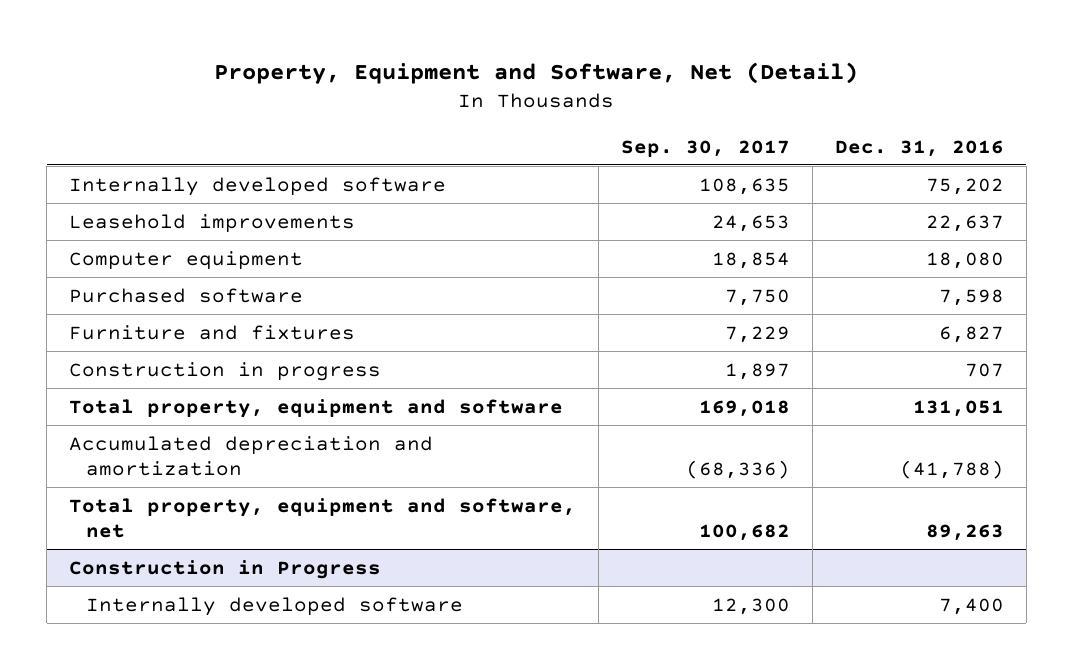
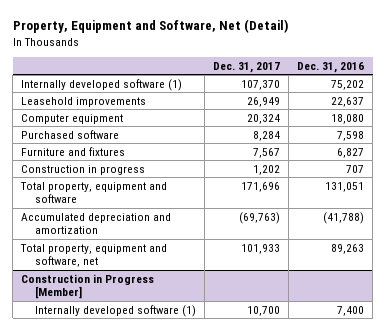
[620,139,790,157] Sep. 30, 2017 -> none
none -> [213,61,281,73] Dec. 31, 2017
[69,176,447,196] Internally developed software -> [21,78,183,91] Internally developed software (1)
[69,559,382,579] Construction in Progress -> [21,273,155,300] Construction in Progress [Member]
[85,596,463,616] Internally developed software -> [35,304,197,317] Internally developed software (1)

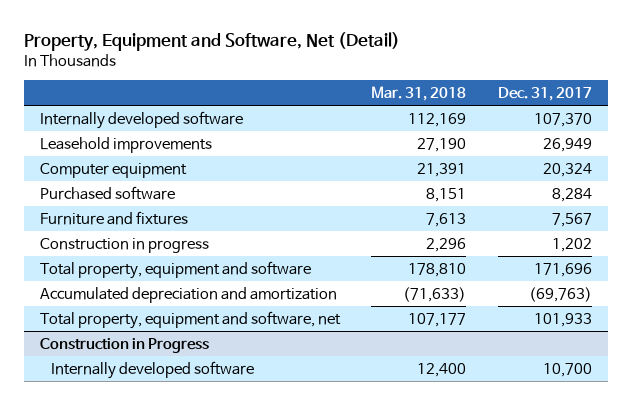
[297,61,365,73] Dec. 31, 2016 -> none
none -> [371,86,467,102] Mar. 31, 2018
[21,78,183,91] Internally developed software (1) -> [39,110,243,129] Internally developed software
[21,273,155,300] Construction in Progress [Member] -> [39,337,209,353] Construction in Progress
[35,304,197,317] Internally developed software (1) -> [51,360,255,379] Internally developed software

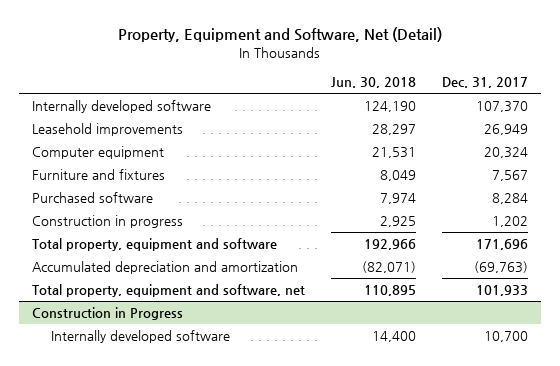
[371,86,467,102] Mar. 31, 2018 -> none
none -> [331,77,417,89] Jun. 30, 2018
[39,185,175,200] Purchased software -> [31,192,153,204] Purchased software

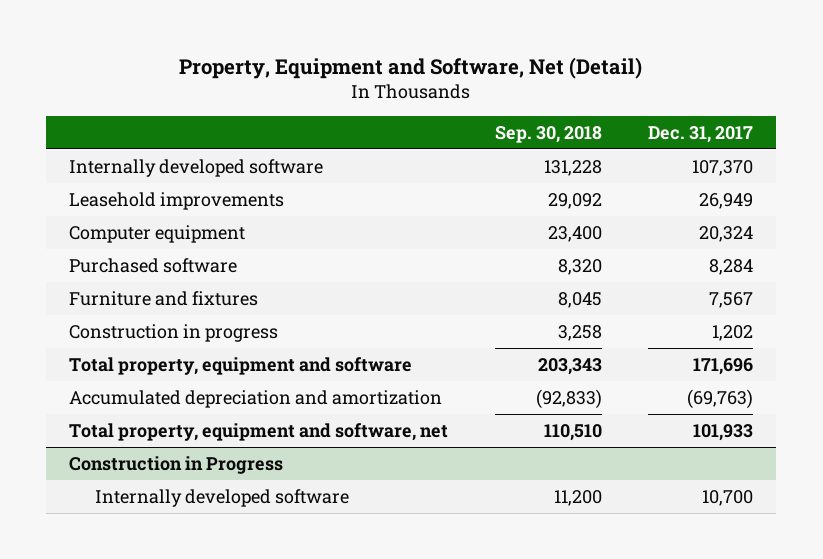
[331,77,417,89] Jun. 30, 2018 -> none
none -> [494,125,602,143] Sep. 30, 2018
[31,169,165,181] Furniture and fixtures -> [69,290,259,306] Furniture and fixtures

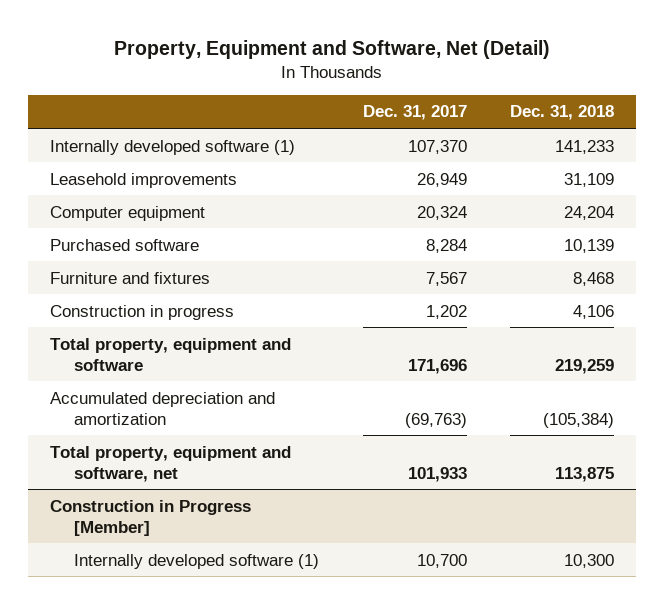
[494,125,602,143] Sep. 30, 2018 -> none
none -> [510,105,615,121] Dec. 31, 2018
[69,158,324,177] Internally developed software -> [50,139,296,155] Internally developed software (1)
[69,455,284,474] Construction in Progress -> [50,499,252,536] Construction in Progress [Member]
[95,488,350,507] Internally developed software -> [74,553,320,569] Internally developed software (1)

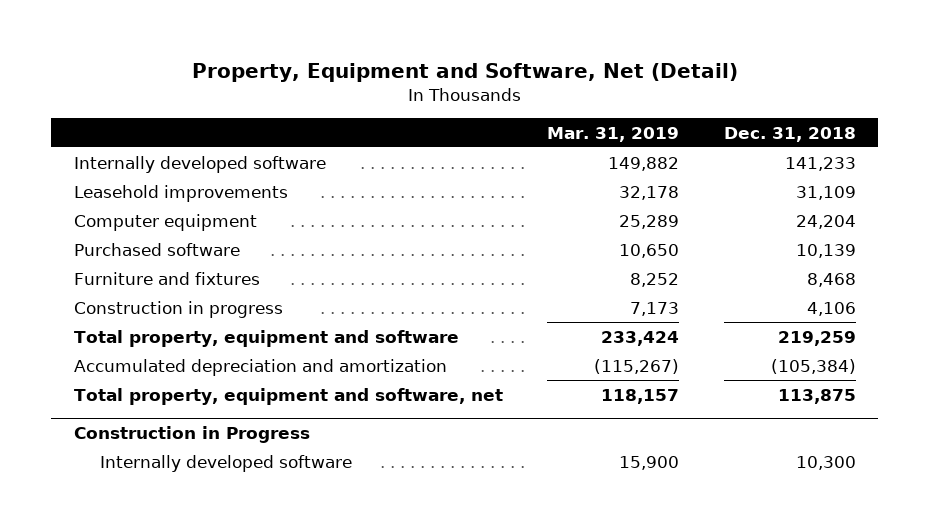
[362,105,467,121] Dec. 31, 2017 -> none
none -> [547,126,680,142] Mar. 31, 2019
[50,139,296,155] Internally developed software (1) -> [73,155,326,173] Internally developed software
[50,499,252,536] Construction in Progress [Member] -> [73,426,310,444] Construction in Progress
[74,553,320,569] Internally developed software (1) -> [100,454,353,472] Internally developed software

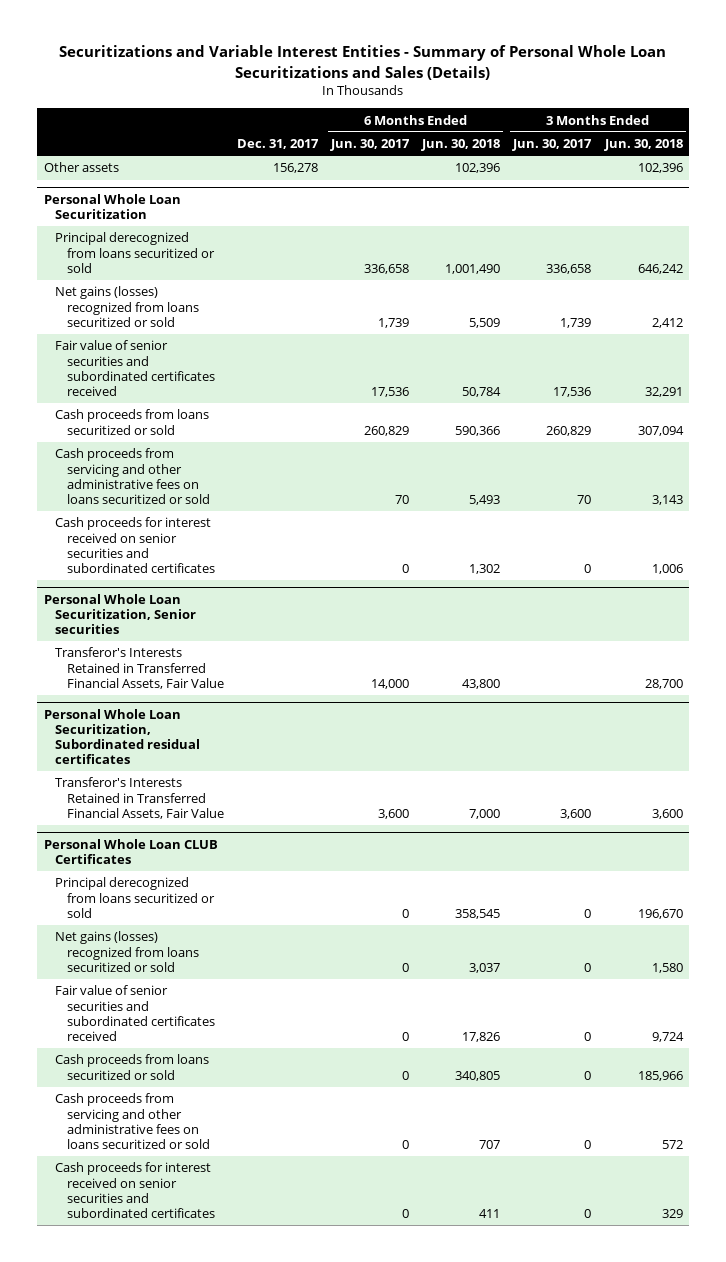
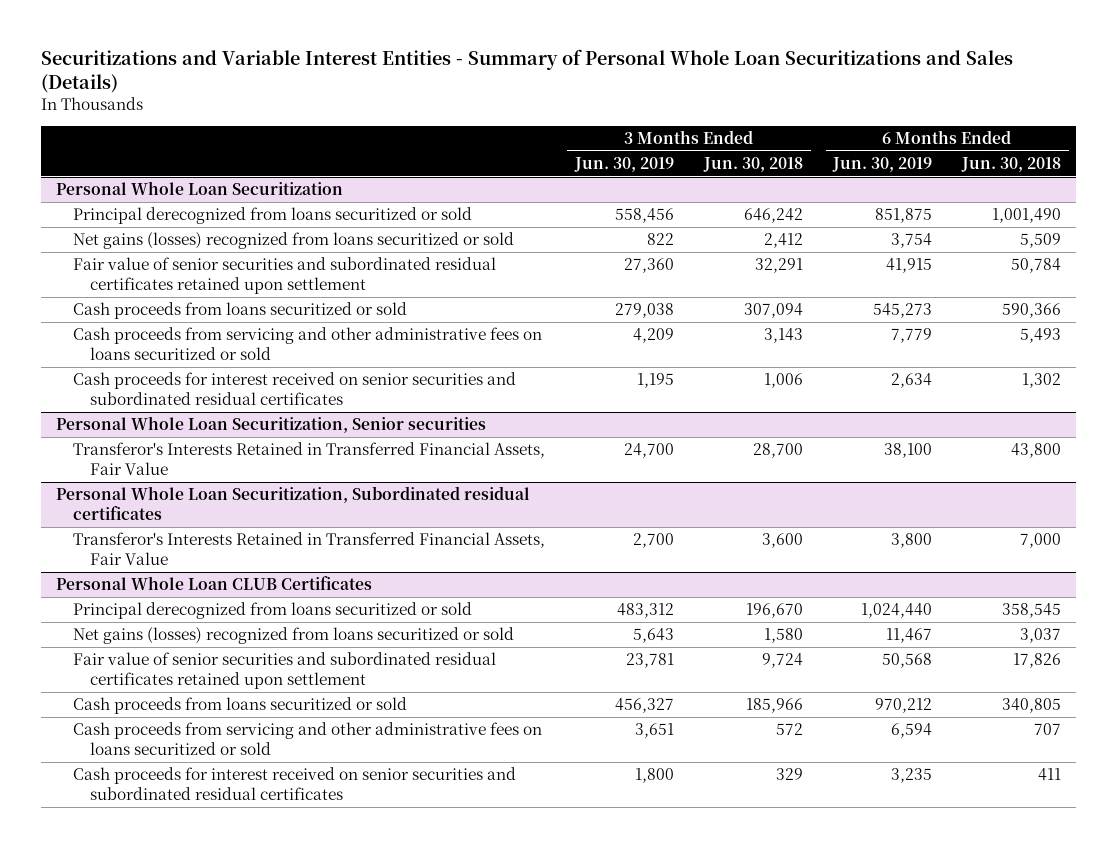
[236,139,319,150] Dec. 31, 2017 -> none
[330,139,411,152] Jun. 30, 2017 -> none
[512,139,593,152] Jun. 30, 2017 -> none
none -> [573,157,674,173] Jun. 30, 2019
none -> [832,157,933,173] Jun. 30, 2019
[43,162,119,173] Other assets -> none
[55,340,215,396] Fair value of senior securities and subordinated certificates received -> [72,257,496,294] Fair value of senior securities and subordinated residual certificates retained upon settlement
[55,517,215,573] Cash proceeds for interest received on senior securities and subordinated certificates -> [72,372,516,405] Cash proceeds for interest received on senior securities and subordinated residual certificates
[55,985,215,1041] Fair value of senior securities and subordinated certificates received -> [72,652,496,689] Fair value of senior securities and subordinated residual certificates retained upon settlement
[55,1162,215,1218] Cash proceeds for interest received on senior securities and subordinated certificates -> [72,767,516,800] Cash proceeds for interest received on senior securities and subordinated residual certificates

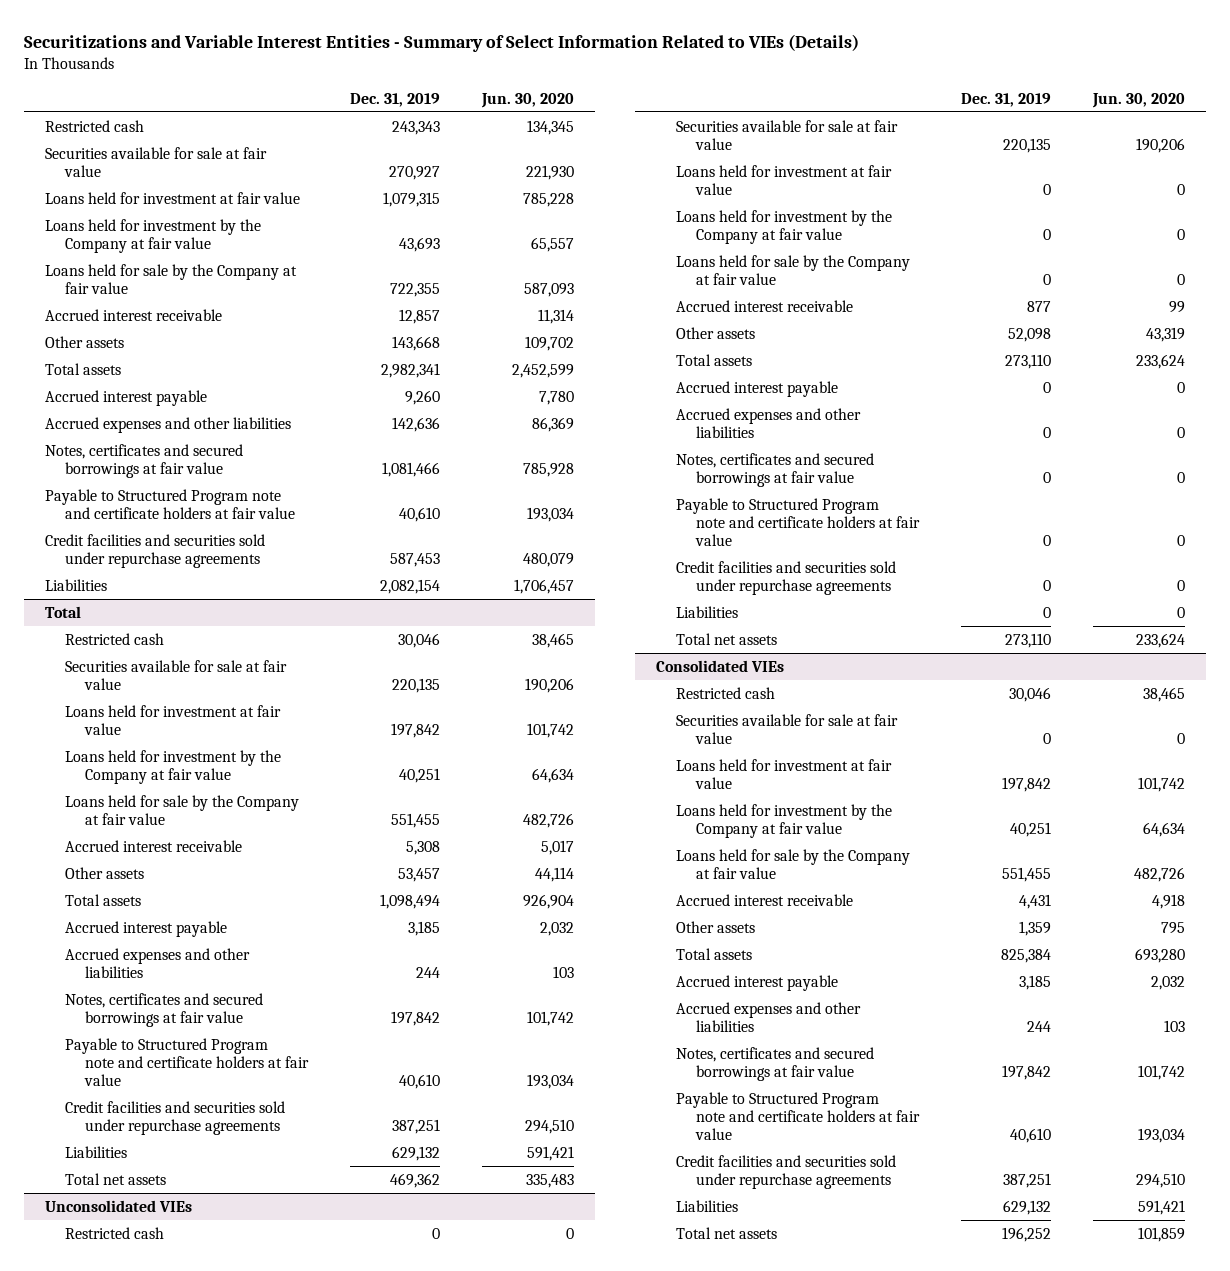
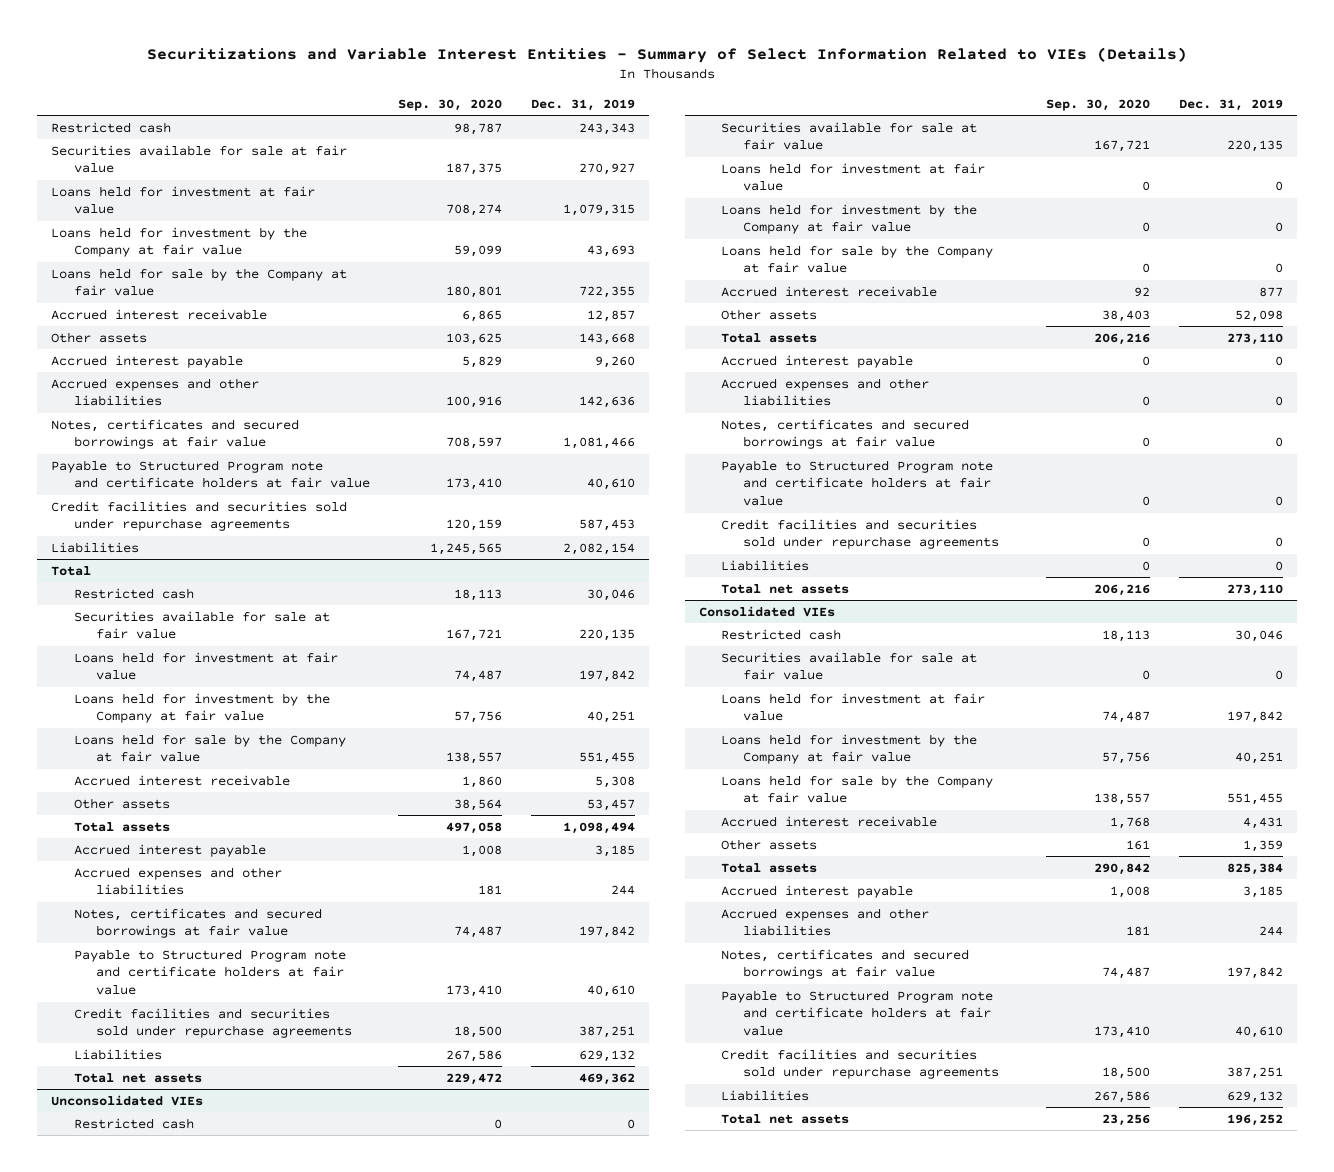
[481,92,575,108] Jun. 30, 2020 -> none
none -> [398,99,503,112] Sep. 30, 2020
[44,362,121,375] Total assets -> none

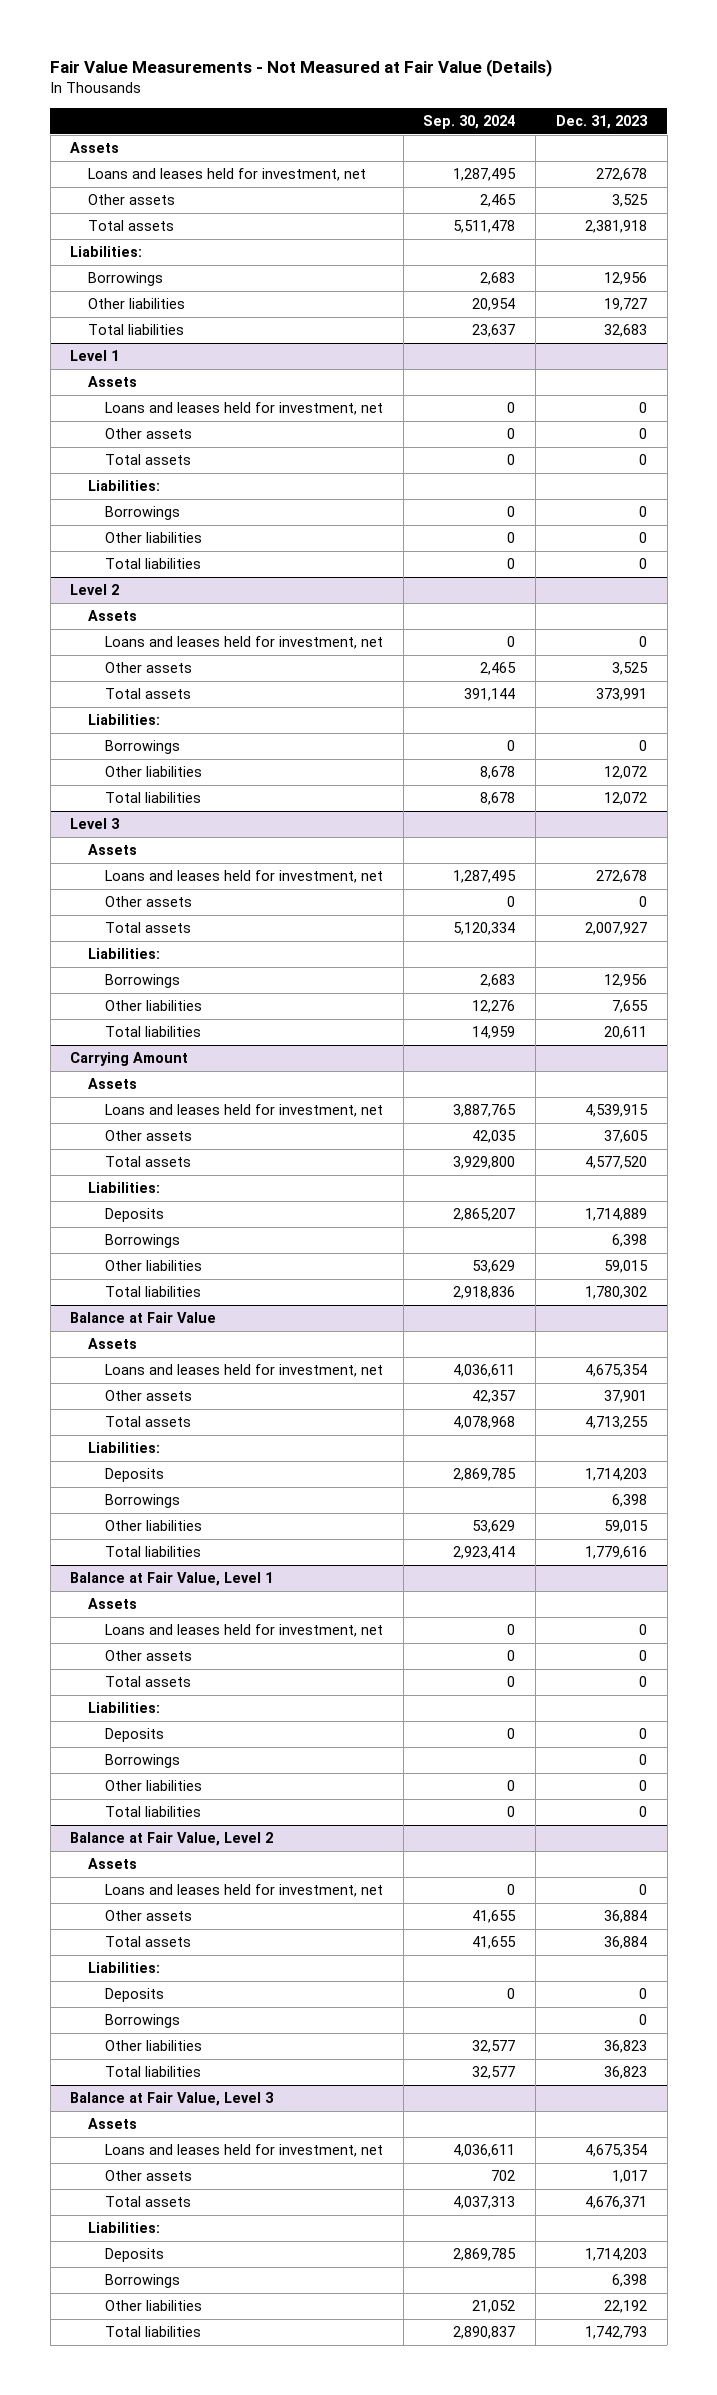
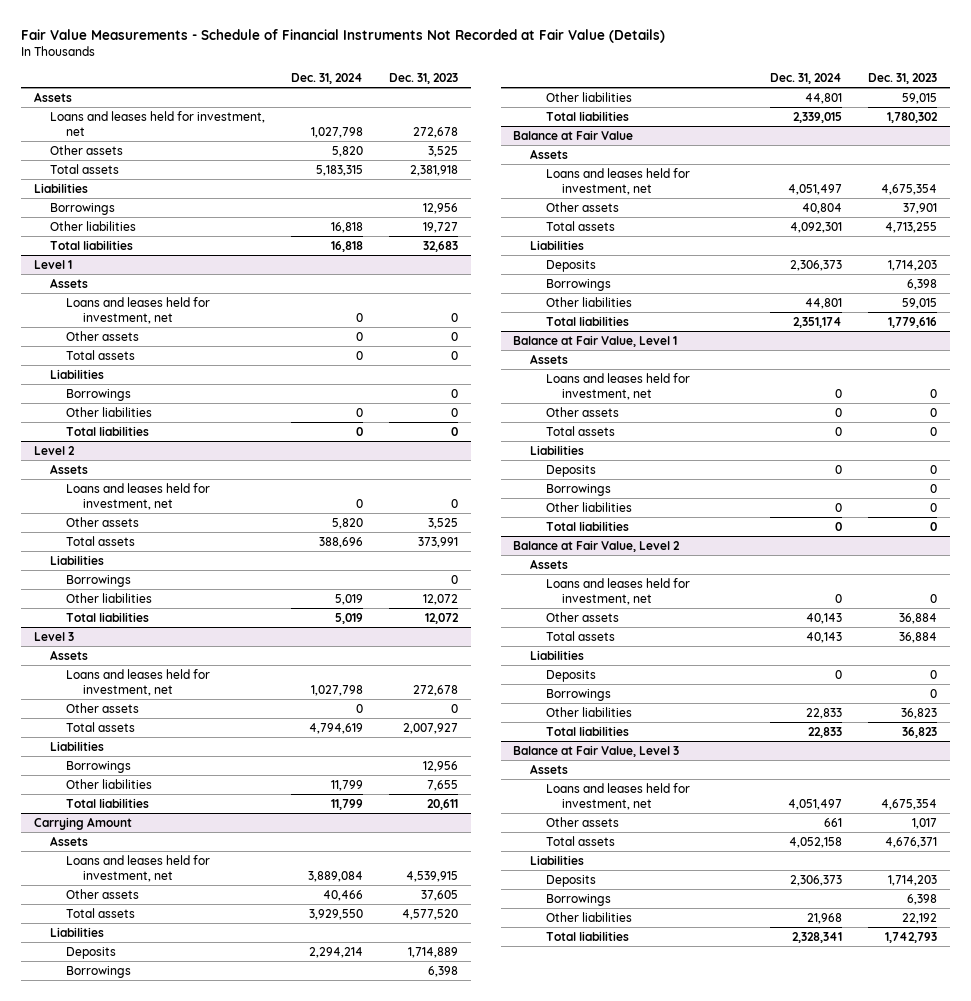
[50,59,553,78] Fair Value Measurements - Not Measured at Fair Value (Details) -> [21,28,666,43] Fair Value Measurements - Schedule of Financial Instruments Not Recorded at Fair Value (Details)
[423,114,516,129] Sep. 30, 2024 -> none
none -> [291,72,364,84] Dec. 31, 2024
[70,246,143,258] Liabilities: -> [34,182,89,193] Liabilities
[87,480,160,492] Liabilities: -> [50,368,105,379] Liabilities
[87,714,160,726] Liabilities: -> [50,554,105,565] Liabilities
[87,948,160,960] Liabilities: -> [50,740,105,751] Liabilities
[87,1182,160,1194] Liabilities: -> [50,926,105,937] Liabilities
[87,1442,160,1454] Liabilities: -> [529,239,584,250] Liabilities
[87,1702,160,1714] Liabilities: -> [529,444,584,455] Liabilities
[87,1962,160,1974] Liabilities: -> [529,649,584,660] Liabilities
[87,2222,160,2234] Liabilities: -> [529,854,584,865] Liabilities

